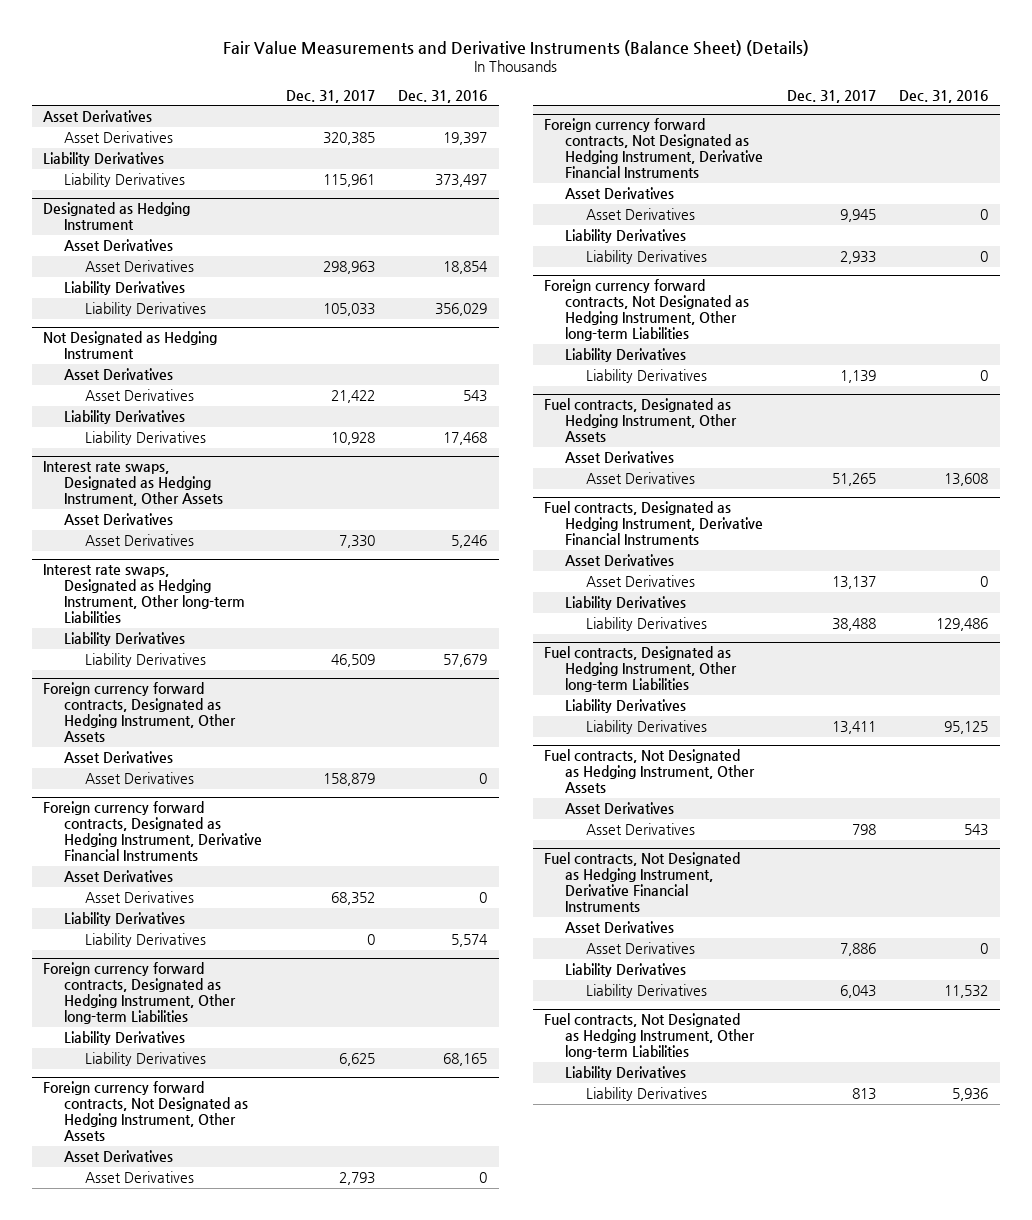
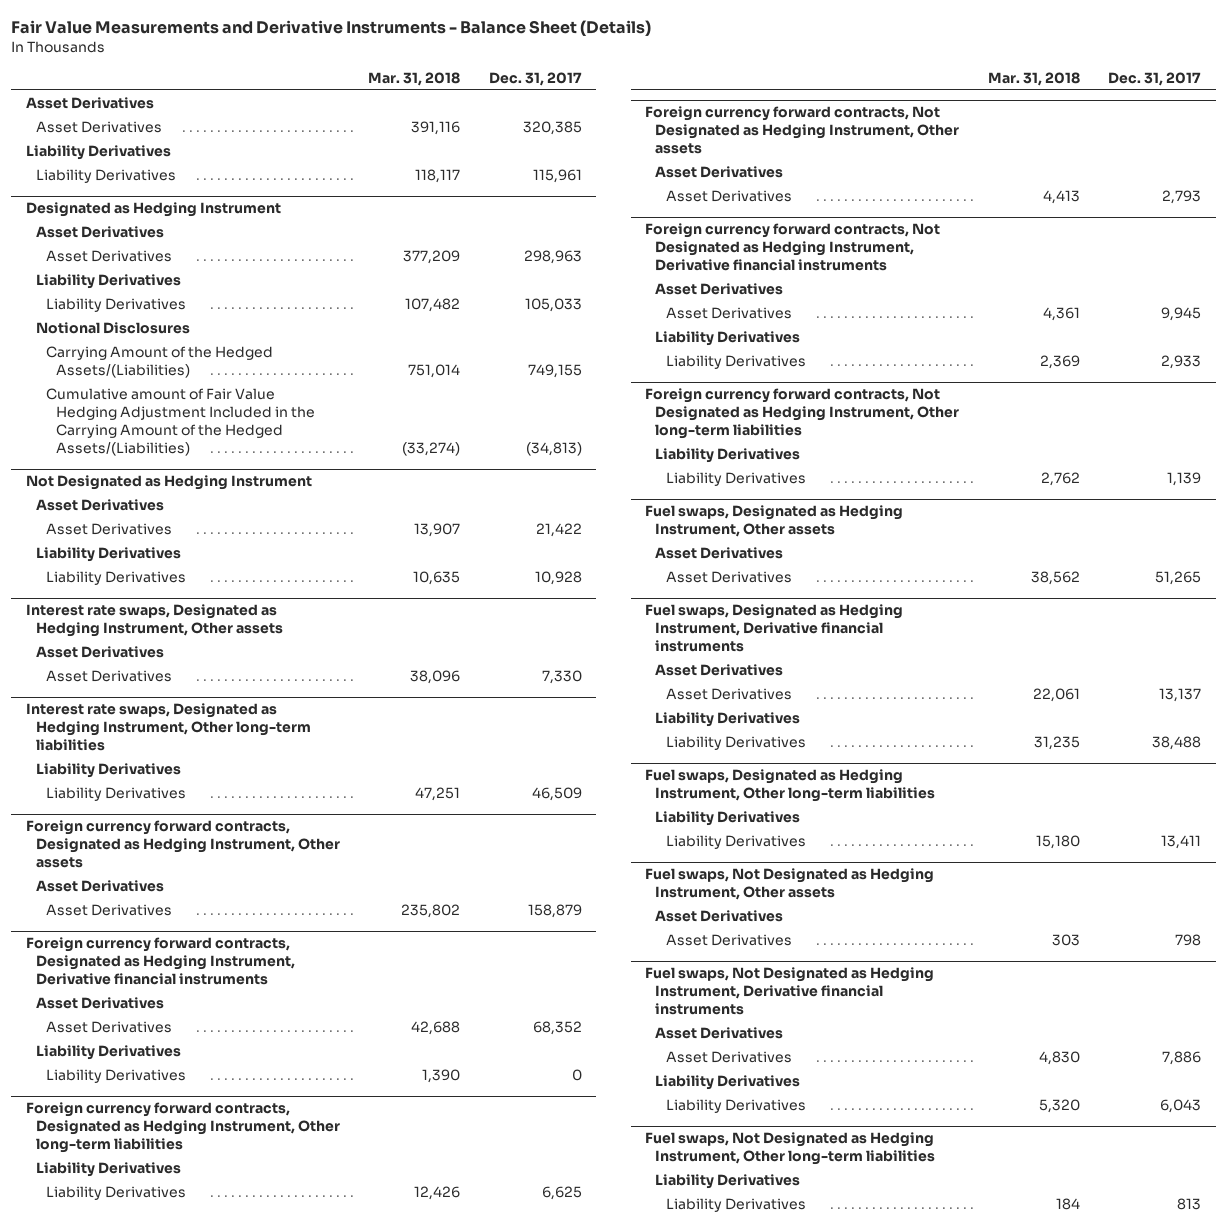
[222,39,809,56] Fair Value Measurements and Derivative Instruments (Balance Sheet) (Details) -> [11,19,652,36] Fair Value Measurements and Derivative Instruments - Balance Sheet (Details)
[398,89,488,103] Dec. 31, 2016 -> none
none -> [368,71,461,86] Mar. 31, 2018
none -> [35,322,190,335] Notional Disclosures
none -> [45,346,273,379] Carrying Amount of the Hedged Assets/(Liabilities)
none -> [45,388,316,457] Cumulative amount of Fair Value Hedging Adjustment Included in the Carrying Amount of the Hedged Assets/(Liabilities)
[43,461,224,507] Interest rate swaps, Designated as Hedging Instrument, Other Assets -> [25,604,283,638] Interest rate swaps, Designated as Hedging Instrument, Other assets
[43,564,246,624] Interest rate swaps, Designated as Hedging Instrument, Other long-term Liabilities -> [25,703,311,752] Interest rate swaps, Designated as Hedging Instrument, Other long-term liabilities
[43,682,237,743] Foreign currency forward contracts, Designated as Hedging Instrument, Other Assets -> [25,820,340,869] Foreign currency forward contracts, Designated as Hedging Instrument, Other assets
[43,801,263,862] Foreign currency forward contracts, Designated as Hedging Instrument, Derivative Financial Instruments -> [25,937,295,986] Foreign currency forward contracts, Designated as Hedging Instrument, Derivative financial instruments
[43,962,237,1025] Foreign currency forward contracts, Designated as Hedging Instrument, Other long-term Liabilities -> [25,1102,340,1154] Foreign currency forward contracts, Designated as Hedging Instrument, Other long-term liabilities
[43,1081,249,1142] Foreign currency forward contracts, Not Designated as Hedging Instrument, Other Assets -> [645,106,960,155] Foreign currency forward contracts, Not Designated as Hedging Instrument, Other assets
[544,118,764,179] Foreign currency forward contracts, Not Designated as Hedging Instrument, Derivative Financial Instruments -> [645,223,941,272] Foreign currency forward contracts, Not Designated as Hedging Instrument, Derivative financial instruments
[544,279,750,342] Foreign currency forward contracts, Not Designated as Hedging Instrument, Other long-term Liabilities -> [645,388,960,440] Foreign currency forward contracts, Not Designated as Hedging Instrument, Other long-term liabilities
[544,398,738,443] Fuel contracts, Designated as Hedging Instrument, Other Assets -> [645,505,904,538] Fuel swaps, Designated as Hedging Instrument, Other assets
[544,501,764,546] Fuel contracts, Designated as Hedging Instrument, Derivative Financial Instruments -> [645,604,904,653] Fuel swaps, Designated as Hedging Instrument, Derivative financial instruments
[544,646,738,693] Fuel contracts, Designated as Hedging Instrument, Other long-term Liabilities -> [645,769,936,803] Fuel swaps, Designated as Hedging Instrument, Other long-term liabilities
[544,749,756,794] Fuel contracts, Not Designated as Hedging Instrument, Other Assets -> [645,868,935,901] Fuel swaps, Not Designated as Hedging Instrument, Other assets
[544,852,741,913] Fuel contracts, Not Designated as Hedging Instrument, Derivative Financial Instruments -> [645,967,935,1016] Fuel swaps, Not Designated as Hedging Instrument, Derivative financial instruments
[544,1013,756,1060] Fuel contracts, Not Designated as Hedging Instrument, Other long-term Liabilities -> [645,1132,936,1166] Fuel swaps, Not Designated as Hedging Instrument, Other long-term liabilities

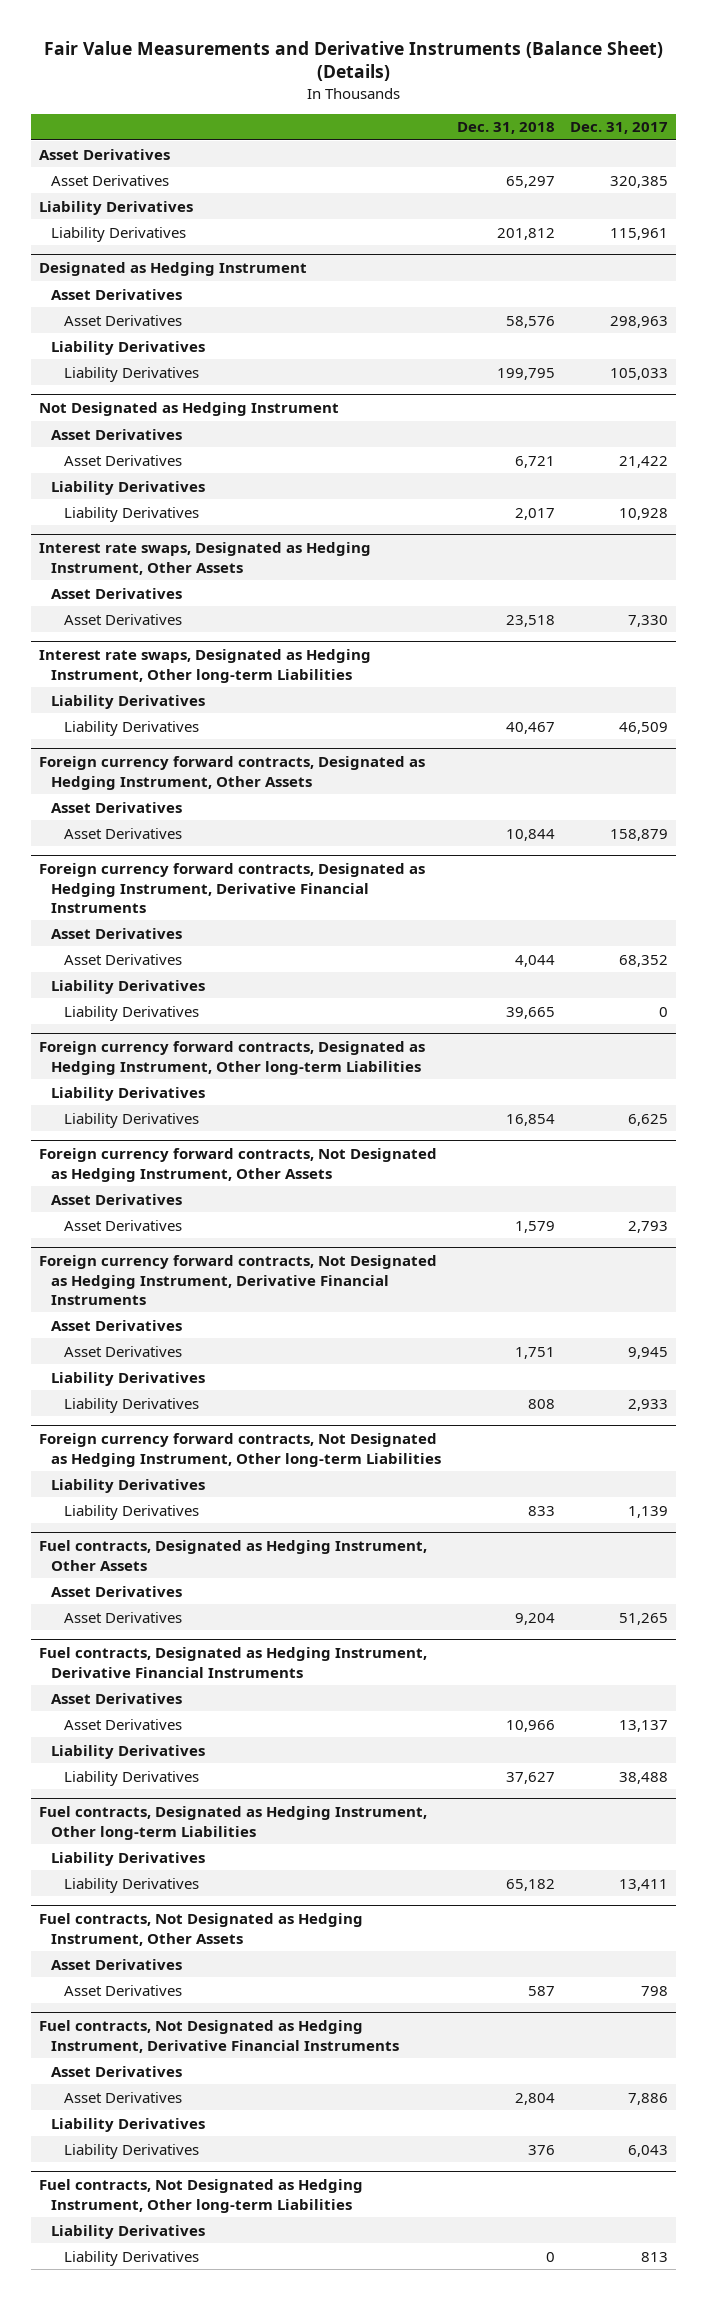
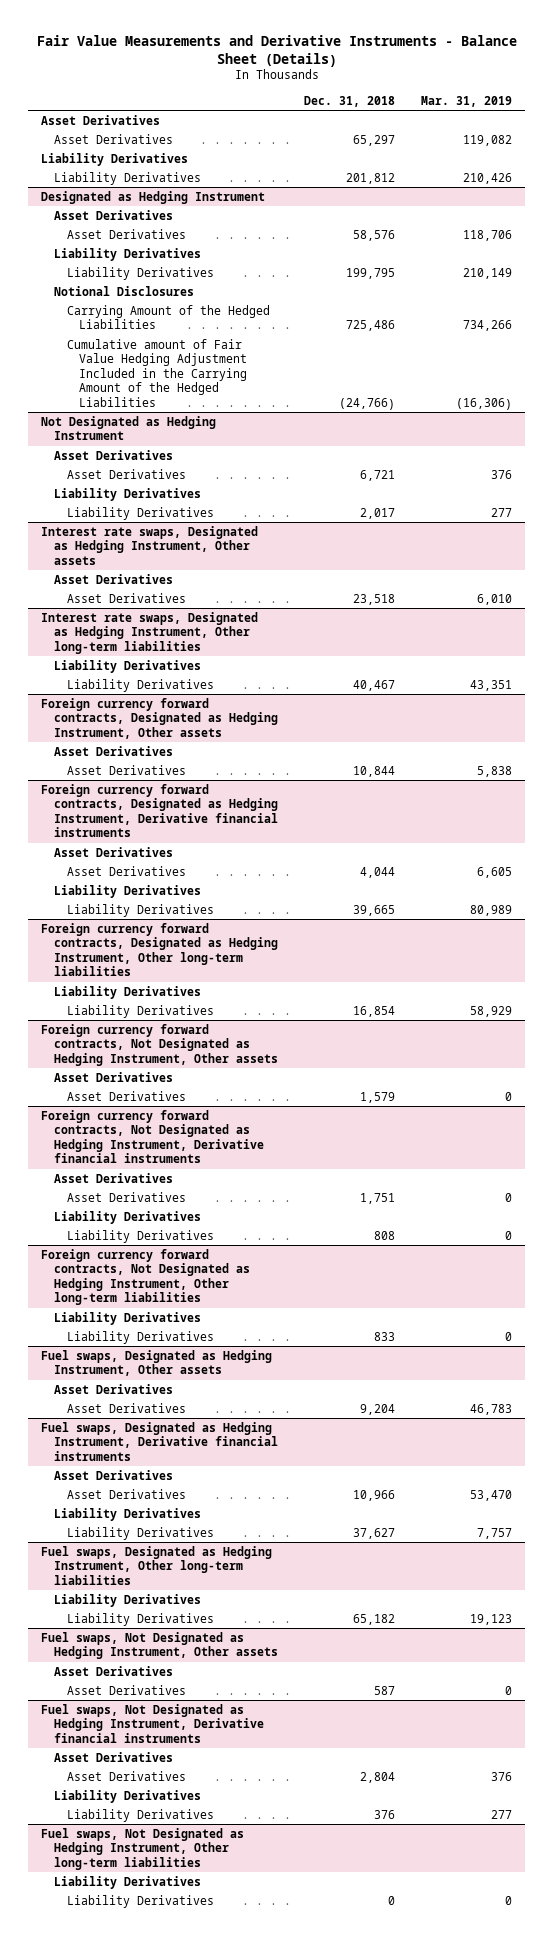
[43,40,663,82] Fair Value Measurements and Derivative Instruments (Balance Sheet) (Details) -> [36,34,517,67] Fair Value Measurements and Derivative Instruments - Balance Sheet (Details)
[570,122,669,135] Dec. 31, 2017 -> none
none -> [421,95,513,107] Mar. 31, 2019
none -> [53,285,194,296] Notional Disclosures
none -> [66,304,270,330] Carrying Amount of the Hedged Liabilities
none -> [66,338,248,407] Cumulative amount of Fair Value Hedging Adjustment Included in the Carrying Amount of the Hedged Liabilities
[38,542,371,575] Interest rate swaps, Designated as Hedging Instrument, Other Assets -> [41,525,259,565] Interest rate swaps, Designated as Hedging Instrument, Other assets
[38,649,371,683] Interest rate swaps, Designated as Hedging Instrument, Other long-term Liabilities -> [41,611,259,654] Interest rate swaps, Designated as Hedging Instrument, Other long-term liabilities
[38,756,425,790] Foreign currency forward contracts, Designated as Hedging Instrument, Other Assets -> [41,697,278,739] Foreign currency forward contracts, Designated as Hedging Instrument, Other assets
[38,863,425,913] Foreign currency forward contracts, Designated as Hedging Instrument, Derivative Financial Instruments -> [41,783,278,838] Foreign currency forward contracts, Designated as Hedging Instrument, Derivative financial instruments
[38,1041,425,1075] Foreign currency forward contracts, Designated as Hedging Instrument, Other long-term Liabilities -> [41,922,278,977] Foreign currency forward contracts, Designated as Hedging Instrument, Other long-term liabilities
[38,1148,437,1182] Foreign currency forward contracts, Not Designated as Hedging Instrument, Other Assets -> [41,1023,278,1066] Foreign currency forward contracts, Not Designated as Hedging Instrument, Other assets
[38,1255,437,1305] Foreign currency forward contracts, Not Designated as Hedging Instrument, Derivative Financial Instruments -> [41,1109,264,1164] Foreign currency forward contracts, Not Designated as Hedging Instrument, Derivative financial instruments
[38,1433,442,1467] Foreign currency forward contracts, Not Designated as Hedging Instrument, Other long-term Liabilities -> [41,1248,250,1306] Foreign currency forward contracts, Not Designated as Hedging Instrument, Other long-term liabilities
[38,1540,427,1571] Fuel contracts, Designated as Hedging Instrument, Other Assets -> [41,1349,273,1377] Fuel swaps, Designated as Hedging Instrument, Other assets
[38,1647,427,1678] Fuel contracts, Designated as Hedging Instrument, Derivative Financial Instruments -> [41,1421,278,1461] Fuel swaps, Designated as Hedging Instrument, Derivative financial instruments
[38,1806,427,1840] Fuel contracts, Designated as Hedging Instrument, Other long-term Liabilities -> [41,1545,273,1585] Fuel swaps, Designated as Hedging Instrument, Other long-term liabilities
[38,1913,363,1946] Fuel contracts, Not Designated as Hedging Instrument, Other Assets -> [41,1631,278,1660] Fuel swaps, Not Designated as Hedging Instrument, Other assets
[38,2020,400,2053] Fuel contracts, Not Designated as Hedging Instrument, Derivative Financial Instruments -> [41,1703,264,1743] Fuel swaps, Not Designated as Hedging Instrument, Derivative financial instruments
[38,2179,363,2213] Fuel contracts, Not Designated as Hedging Instrument, Other long-term Liabilities -> [41,1827,245,1870] Fuel swaps, Not Designated as Hedging Instrument, Other long-term liabilities

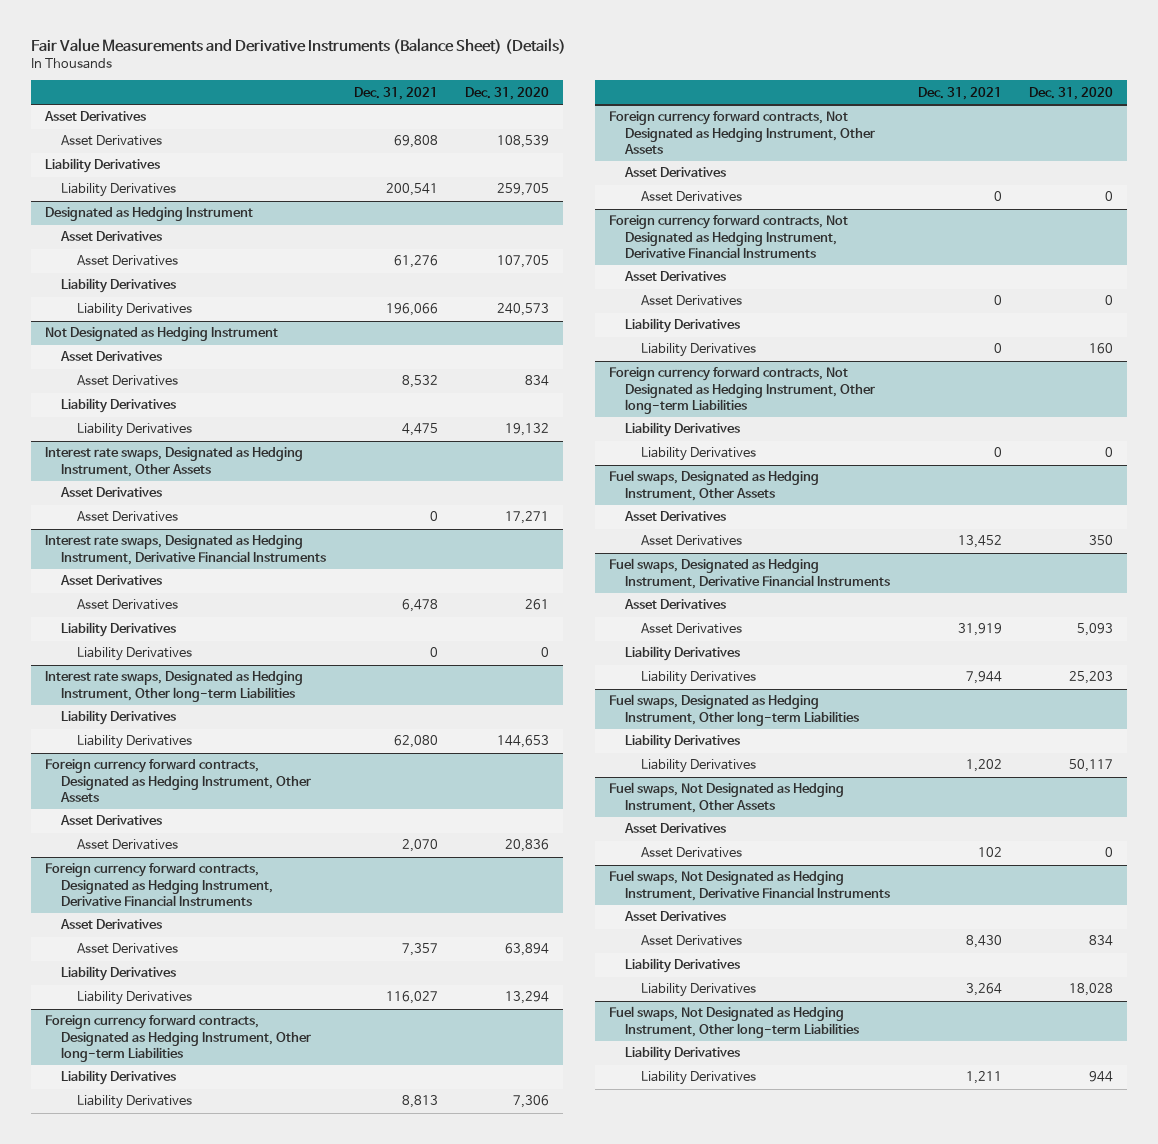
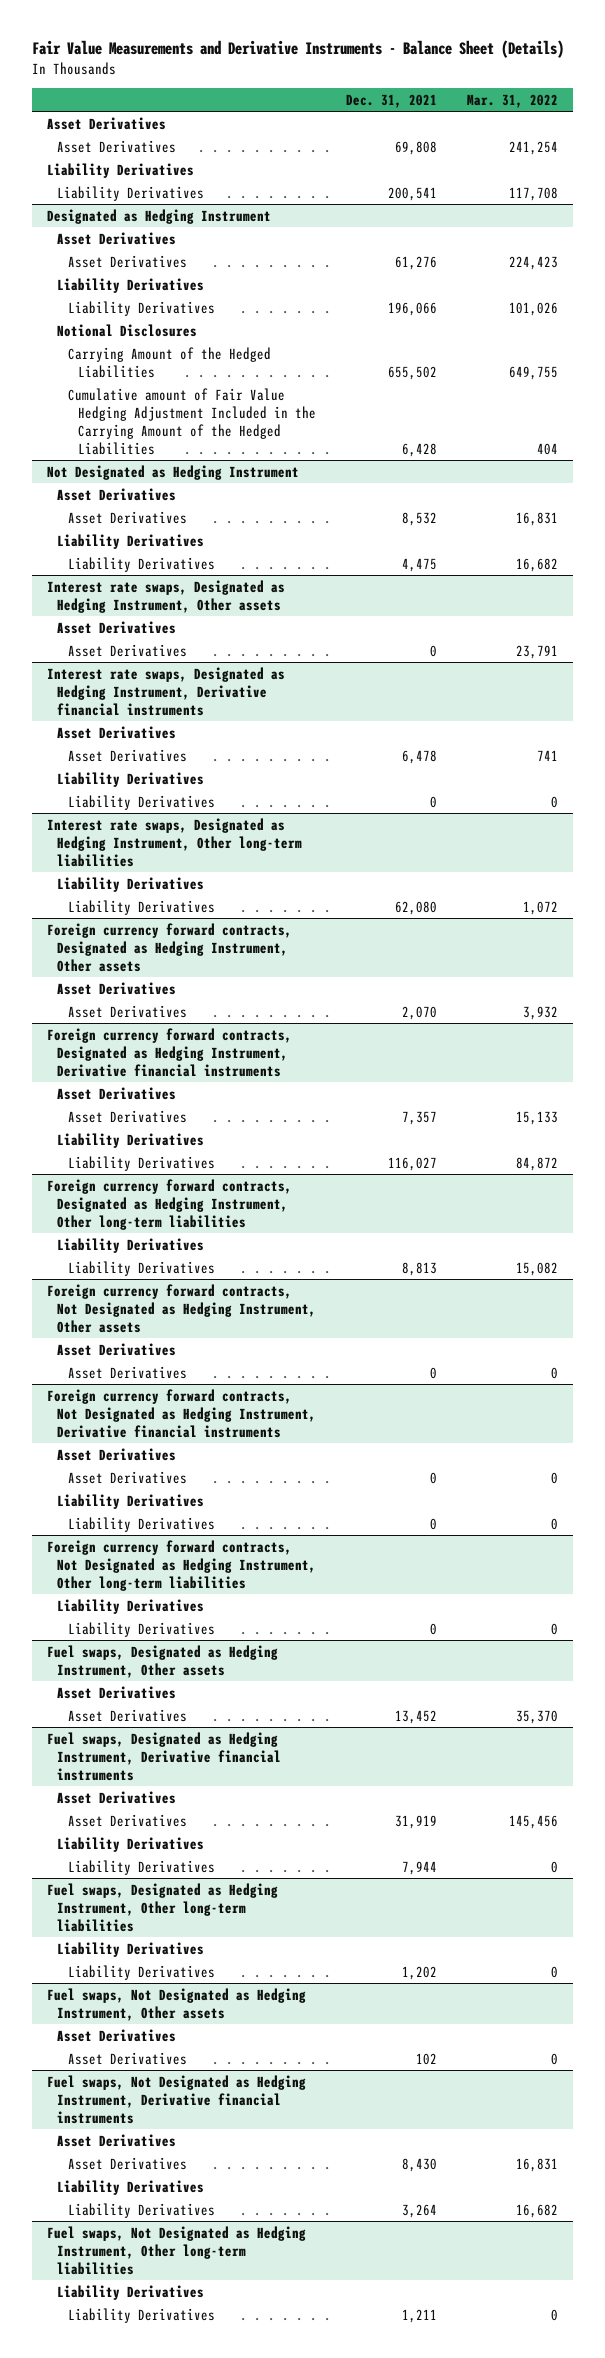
[30,37,566,54] Fair Value Measurements and Derivative Instruments (Balance Sheet) (Details) -> [31,40,564,59] Fair Value Measurements and Derivative Instruments - Balance Sheet (Details)
[465,86,550,100] Dec. 31, 2020 -> none
none -> [467,93,559,108] Mar. 31, 2022
none -> [57,323,198,337] Notional Disclosures
none -> [67,346,271,378] Carrying Amount of the Hedged Liabilities
none -> [67,387,317,455] Cumulative amount of Fair Value Hedging Adjustment Included in the Carrying Amount of the Hedged Liabilities
[44,447,303,477] Interest rate swaps, Designated as Hedging Instrument, Other Assets -> [46,579,285,613] Interest rate swaps, Designated as Hedging Instrument, Other assets
[44,535,326,565] Interest rate swaps, Designated as Hedging Instrument, Derivative Financial Instruments -> [46,666,285,716] Interest rate swaps, Designated as Hedging Instrument, Derivative financial instruments
[44,671,303,702] Interest rate swaps, Designated as Hedging Instrument, Other long-term Liabilities -> [46,817,303,867] Interest rate swaps, Designated as Hedging Instrument, Other long-term liabilities
[44,759,311,802] Foreign currency forward contracts, Designated as Hedging Instrument, Other Assets -> [46,922,292,972] Foreign currency forward contracts, Designated as Hedging Instrument, Other assets
[44,863,273,906] Foreign currency forward contracts, Designated as Hedging Instrument, Derivative Financial Instruments -> [46,1027,292,1077] Foreign currency forward contracts, Designated as Hedging Instrument, Derivative financial instruments
[44,1015,311,1062] Foreign currency forward contracts, Designated as Hedging Instrument, Other long-term Liabilities -> [46,1178,292,1230] Foreign currency forward contracts, Designated as Hedging Instrument, Other long-term liabilities
[608,111,875,154] Foreign currency forward contracts, Not Designated as Hedging Instrument, Other Assets -> [46,1283,317,1333] Foreign currency forward contracts, Not Designated as Hedging Instrument, Other assets
[608,215,848,258] Foreign currency forward contracts, Not Designated as Hedging Instrument, Derivative Financial Instruments -> [46,1388,317,1438] Foreign currency forward contracts, Not Designated as Hedging Instrument, Derivative financial instruments
[608,367,875,414] Foreign currency forward contracts, Not Designated as Hedging Instrument, Other long-term Liabilities -> [46,1539,317,1591] Foreign currency forward contracts, Not Designated as Hedging Instrument, Other long-term liabilities
[608,470,819,501] Fuel swaps, Designated as Hedging Instrument, Other Assets -> [46,1644,278,1678] Fuel swaps, Designated as Hedging Instrument, Other assets
[608,558,890,589] Fuel swaps, Designated as Hedging Instrument, Derivative Financial Instruments -> [46,1731,282,1781] Fuel swaps, Designated as Hedging Instrument, Derivative financial instruments
[608,694,859,726] Fuel swaps, Designated as Hedging Instrument, Other long-term Liabilities -> [46,1882,278,1932] Fuel swaps, Designated as Hedging Instrument, Other long-term liabilities
[608,782,844,813] Fuel swaps, Not Designated as Hedging Instrument, Other Assets -> [46,1987,306,2021] Fuel swaps, Not Designated as Hedging Instrument, Other assets
[608,870,890,901] Fuel swaps, Not Designated as Hedging Instrument, Derivative Financial Instruments -> [46,2074,306,2124] Fuel swaps, Not Designated as Hedging Instrument, Derivative financial instruments
[608,1006,859,1038] Fuel swaps, Not Designated as Hedging Instrument, Other long-term Liabilities -> [46,2225,306,2275] Fuel swaps, Not Designated as Hedging Instrument, Other long-term liabilities

